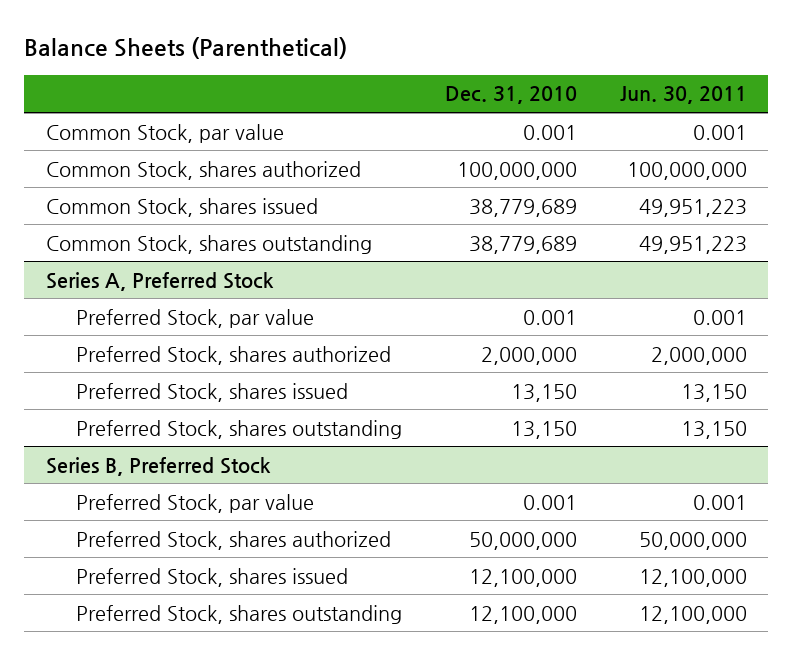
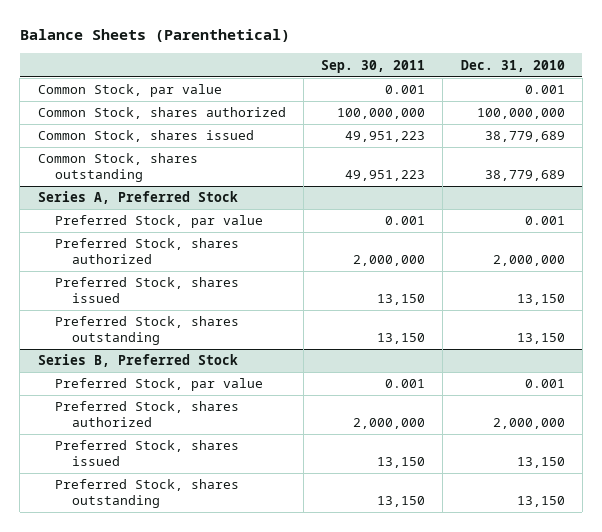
[619,86,747,105] Jun. 30, 2011 -> none
none -> [321,59,426,73] Sep. 30, 2011
[468,531,577,550] 50,000,000 -> [492,418,565,430] 2,000,000
[468,568,577,587] 12,100,000 -> [516,457,565,469] 13,150
[468,605,577,624] 12,100,000 -> [516,496,565,508] 13,150

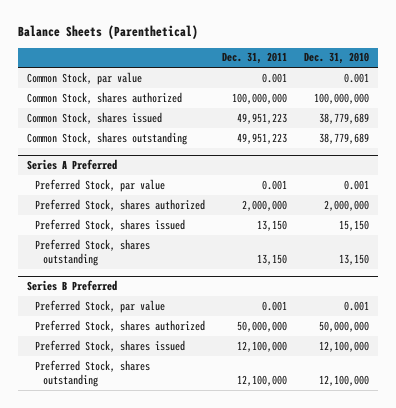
[321,59,426,73] Sep. 30, 2011 -> none
none -> [222,52,288,65] Dec. 31, 2011
[37,191,238,205] Series A, Preferred Stock -> [26,159,117,171] Series A Preferred
[516,294,565,306] 13,150 -> [339,219,370,231] 15,150
[37,354,238,368] Series B, Preferred Stock -> [26,280,117,292] Series B Preferred
[492,418,565,430] 2,000,000 -> [319,320,370,332] 50,000,000
[516,457,565,469] 13,150 -> [319,340,370,352] 12,100,000
[516,496,565,508] 13,150 -> [319,375,370,387] 12,100,000

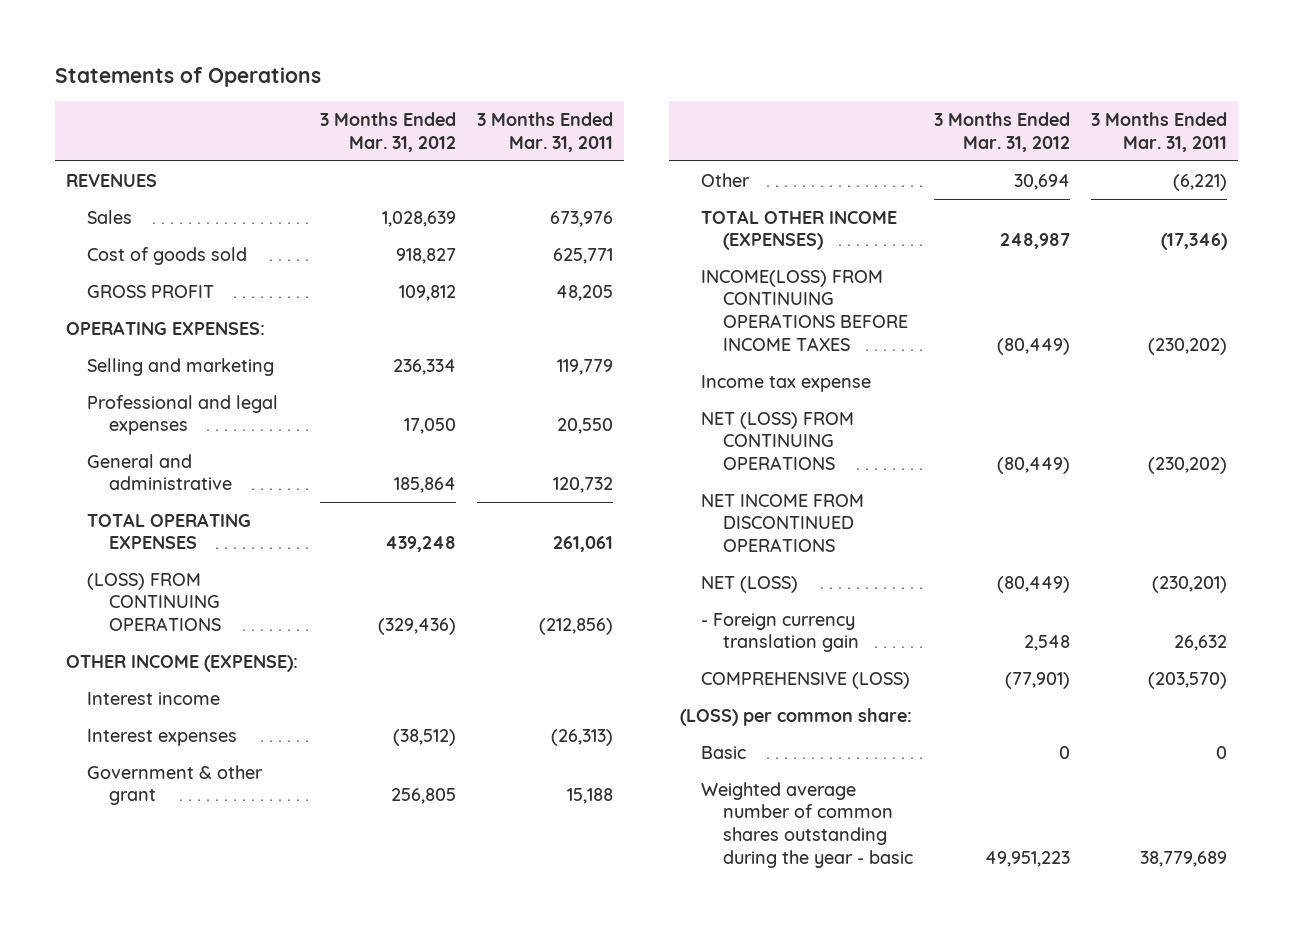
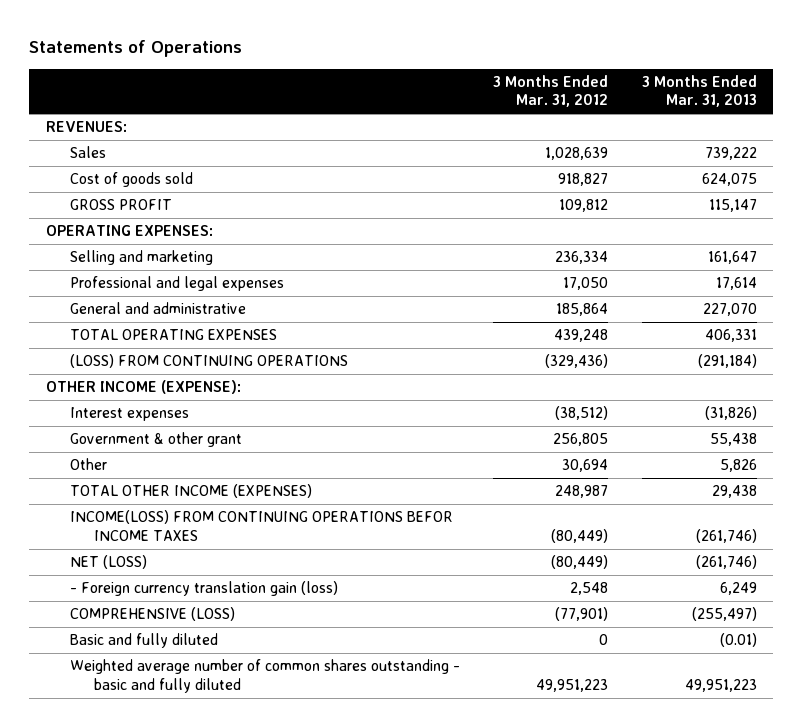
[477,112,614,152] 3 Months Ended Mar. 31, 2011 -> none
none -> [641,75,757,108] 3 Months Ended Mar. 31, 2013
[65,173,157,187] REVENUES -> [45,121,127,133] REVENUES:
[87,691,221,705] Interest income -> none
[701,374,872,392] Income tax expense -> none
[701,411,855,470] NET (LOSS) FROM CONTINUING OPERATIONS -> none
[701,493,865,552] NET INCOME FROM DISCONTINUED OPERATIONS -> none
[701,269,908,351] INCOME(LOSS) FROM CONTINUING OPERATIONS BEFORE INCOME TAXES -> [69,510,453,541] INCOME(LOSS) FROM CONTINUING OPERATIONS BEFOR INCOME TAXES
[701,612,859,653] - Foreign currency translation gain -> [69,581,338,597] - Foreign currency translation gain (loss)
[679,707,912,726] (LOSS) per common share: -> none
[701,745,747,759] Basic -> none
none -> [69,633,218,649] Basic and fully diluted
[701,781,913,868] Weighted average number of common shares outstanding during the year - basic -> [69,659,460,693] Weighted average number of common shares outstanding - basic and fully diluted

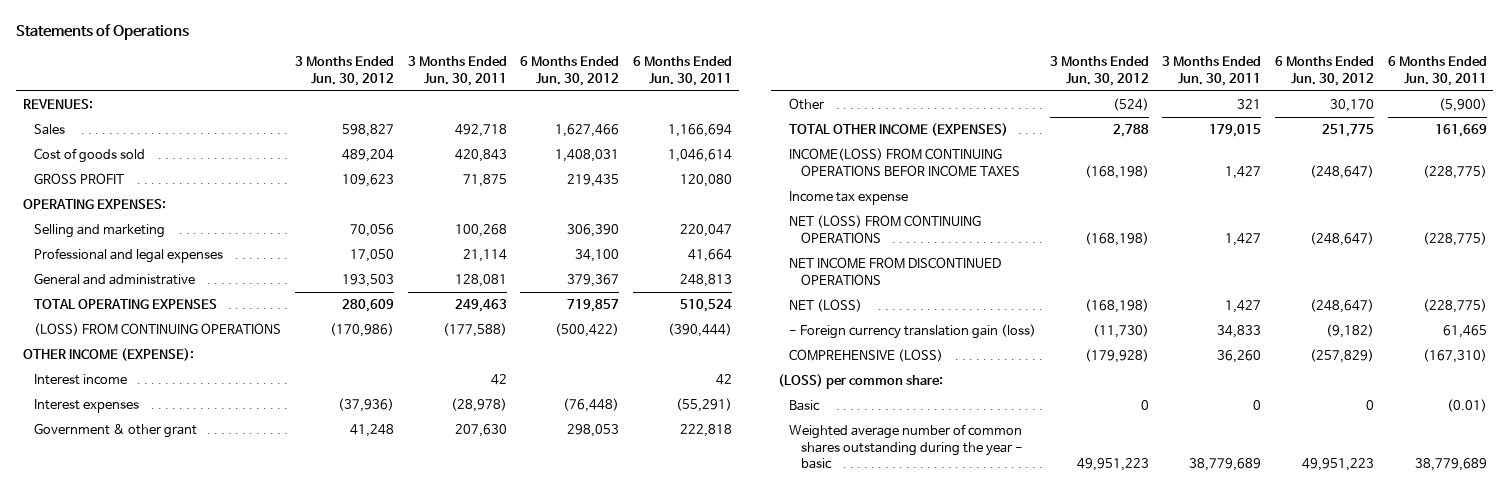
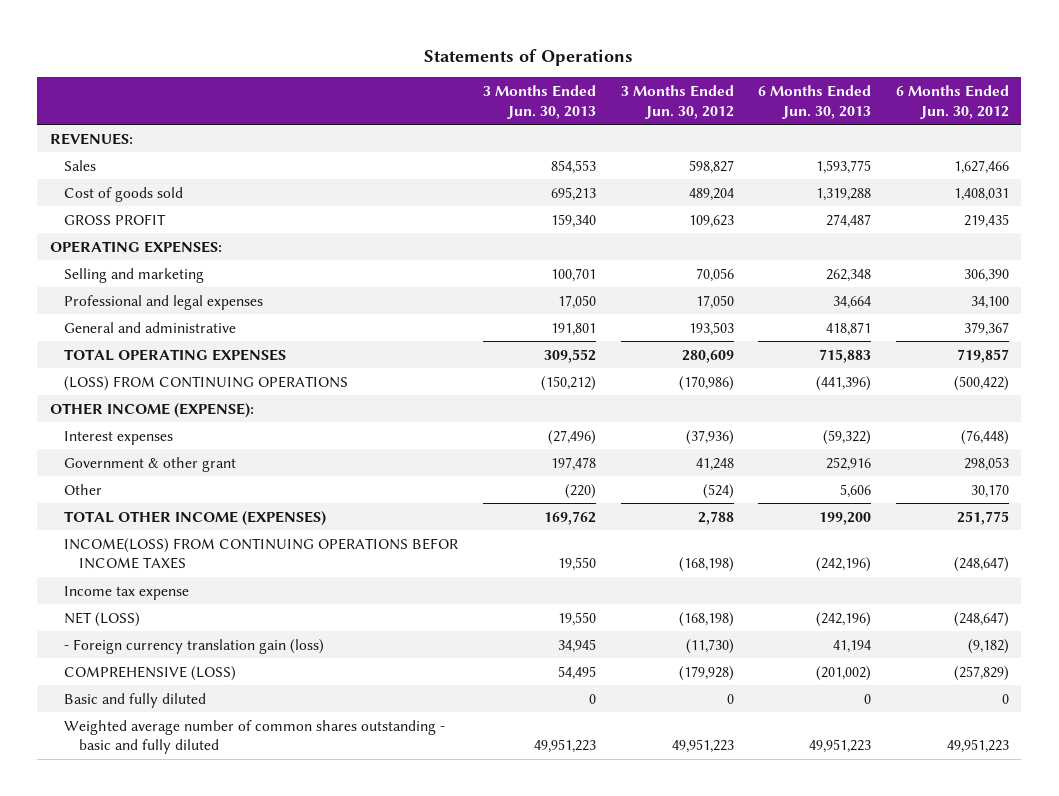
[407,56,507,86] 3 Months Ended Jun. 30, 2011 -> none
[632,56,732,86] 6 Months Ended Jun. 30, 2011 -> none
none -> [482,84,596,119] 3 Months Ended Jun. 30, 2013
none -> [758,84,872,119] 6 Months Ended Jun. 30, 2013
[34,374,128,386] Interest income -> none
[789,215,982,243] NET (LOSS) FROM CONTINUING OPERATIONS -> none
[789,257,1002,285] NET INCOME FROM DISCONTINUED OPERATIONS -> none
[777,374,943,390] (LOSS) per common share: -> none
[789,400,821,412] Basic -> none
none -> [64,692,207,708] Basic and fully diluted
[789,424,1023,469] Weighted average number of common shares outstanding during the year - basic -> [64,719,446,755] Weighted average number of common shares outstanding - basic and fully diluted

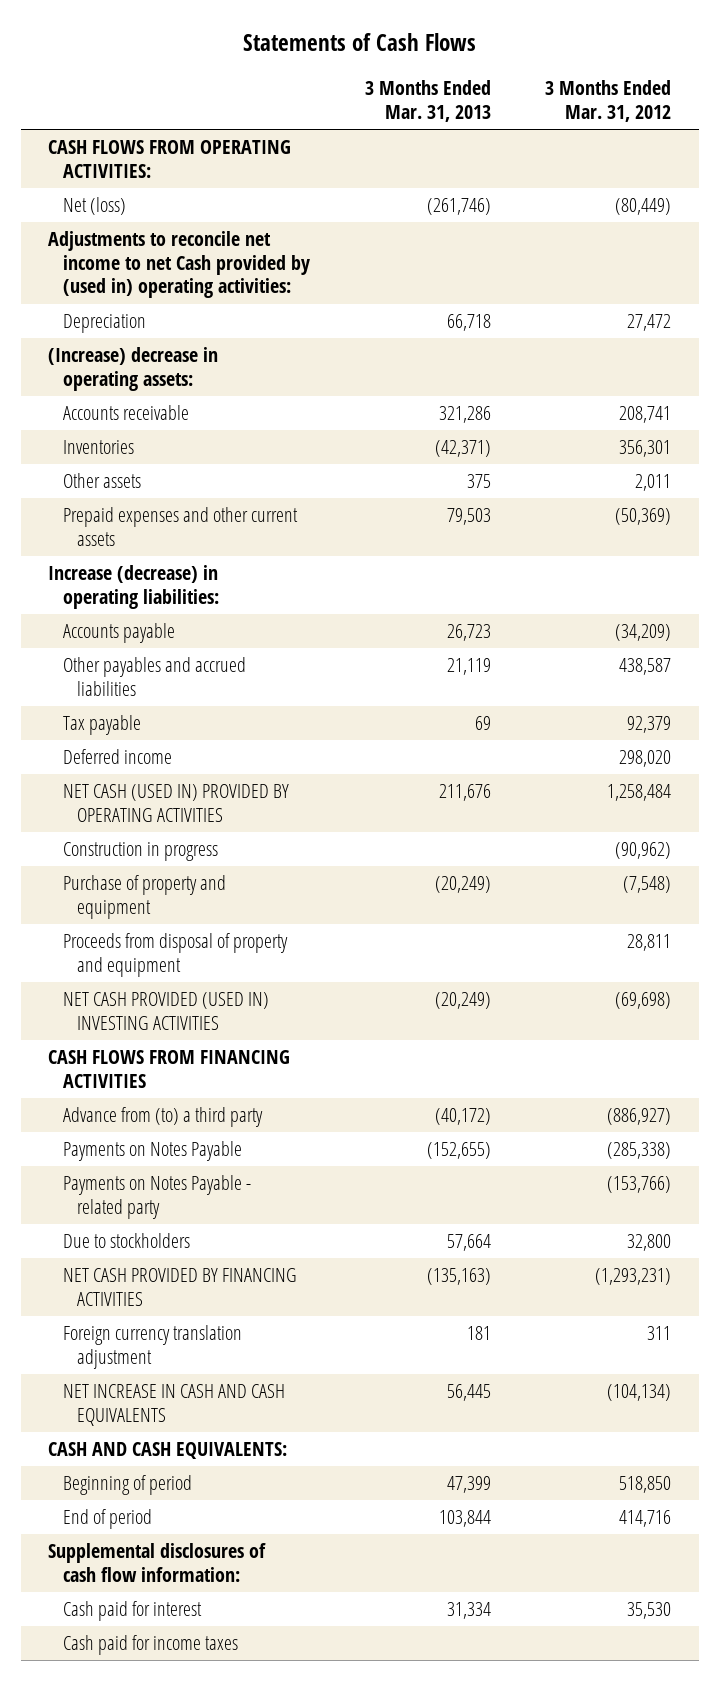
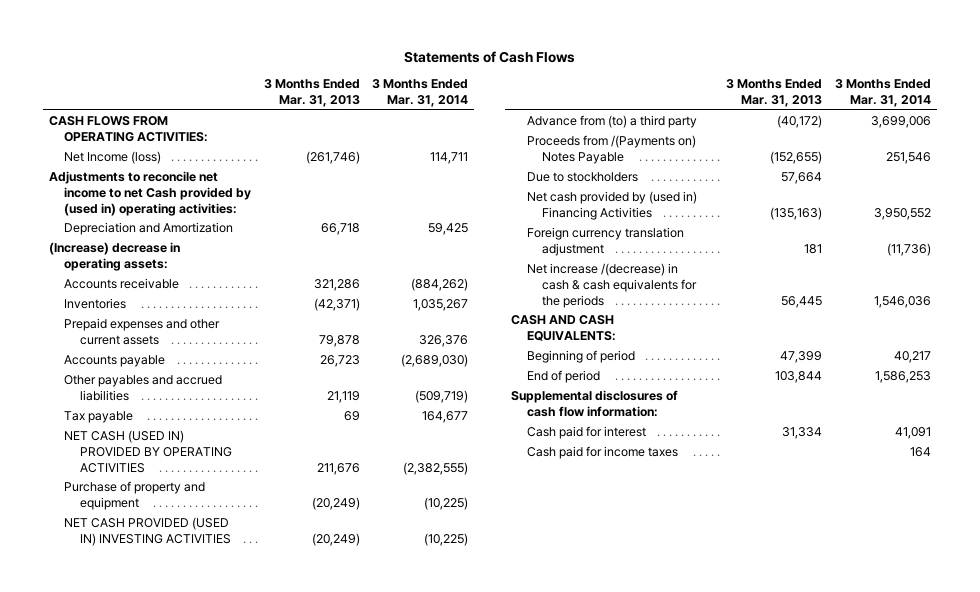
[545,80,672,122] 3 Months Ended Mar. 31, 2012 -> none
none -> [372,79,469,108] 3 Months Ended Mar. 31, 2014
[62,197,126,216] Net (loss) -> [64,151,162,165] Net Income (loss)
[62,314,146,334] Depreciation -> [64,222,234,236] Depreciation and Amortization
[62,473,141,489] Other assets -> none
[48,565,219,609] Increase (decrease) in operating liabilities: -> none
[446,508,491,526] 79,503 -> [318,335,360,348] 79,878
[62,749,172,765] Deferred income -> none
[62,842,218,862] Construction in progress -> none
[62,933,288,977] Proceeds from disposal of property and equipment -> none
[48,1050,291,1088] CASH FLOWS FROM FINANCING ACTIVITIES -> none
[62,1175,251,1219] Payments on Notes Payable - related party -> none
[62,1141,242,1162] Payments on Notes Payable -> [526,135,696,165] Proceeds from /(Payments on) Notes Payable
[62,1268,297,1306] NET CASH PROVIDED BY FINANCING ACTIVITIES -> [526,191,697,221] Net cash provided by (used in) Financing Activities
[62,1384,285,1426] NET INCREASE IN CASH AND CASH EQUIVALENTS -> [526,263,698,308] Net increase /(decrease) in cash & cash equivalents for the periods

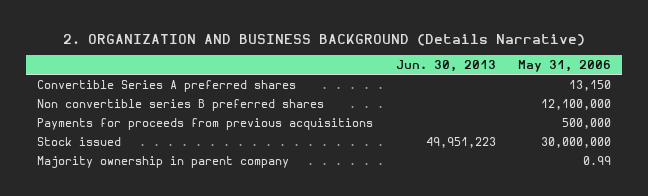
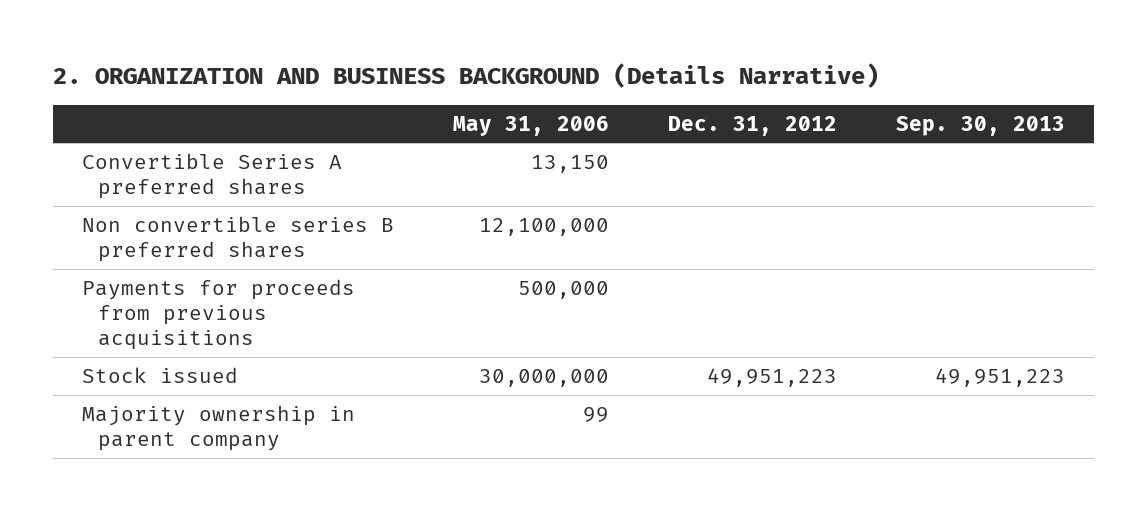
[395,59,496,72] Jun. 30, 2013 -> none
none -> [667,115,837,136] Dec. 31, 2012
none -> [895,115,1065,136] Sep. 30, 2013
[582,155,611,165] 0.99 -> [582,406,609,422] 99

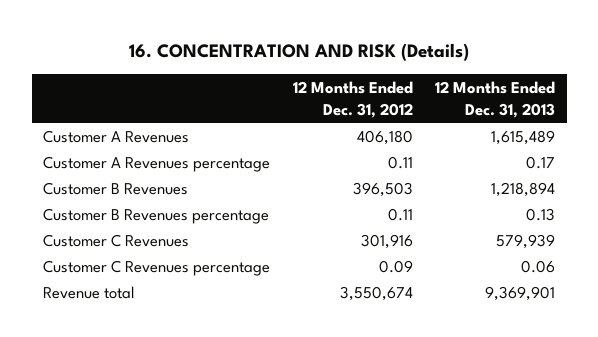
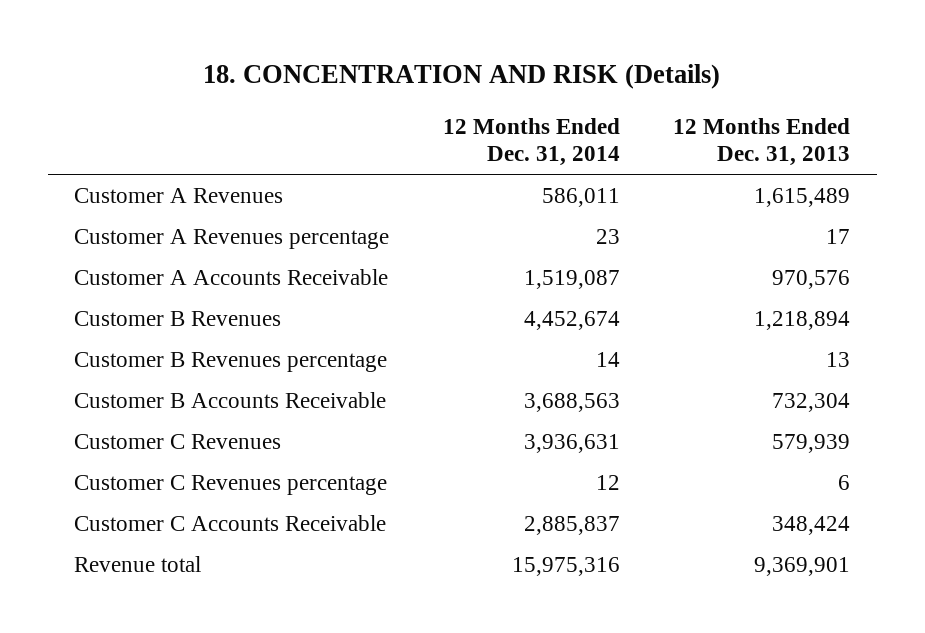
[129,43,470,62] 16. CONCENTRATION AND RISK (Details) -> [203,64,721,90] 18. CONCENTRATION AND RISK (Details)
[292,80,413,118] 12 Months Ended Dec. 31, 2012 -> none
none -> [442,118,620,166] 12 Months Ended Dec. 31, 2014
[526,155,556,169] 0.17 -> [826,229,851,245] 17
none -> [74,269,389,286] Customer A Accounts Receivable
[526,207,556,221] 0.13 -> [826,352,851,368] 13
none -> [74,392,387,409] Customer B Accounts Receivable
[521,259,556,273] 0.06 -> [838,475,851,491] 6
none -> [74,515,387,532] Customer C Accounts Receivable

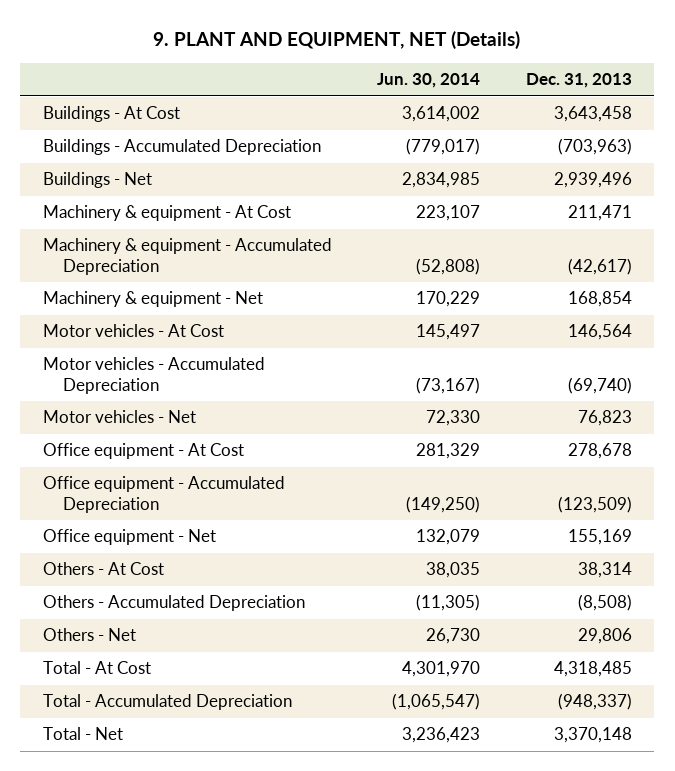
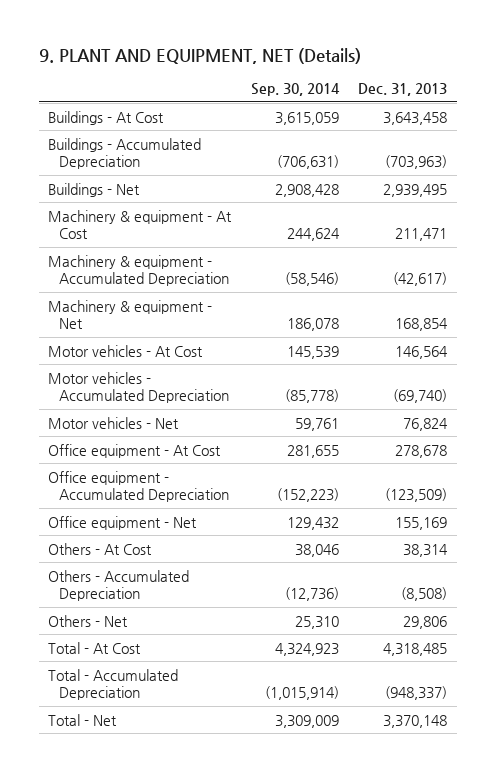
[377,73,481,89] Jun. 30, 2014 -> none
none -> [250,83,340,97] Sep. 30, 2014
[553,172,632,189] 2,939,496 -> [383,183,448,197] 2,939,495
[577,410,632,427] 76,823 -> [403,417,449,431] 76,824

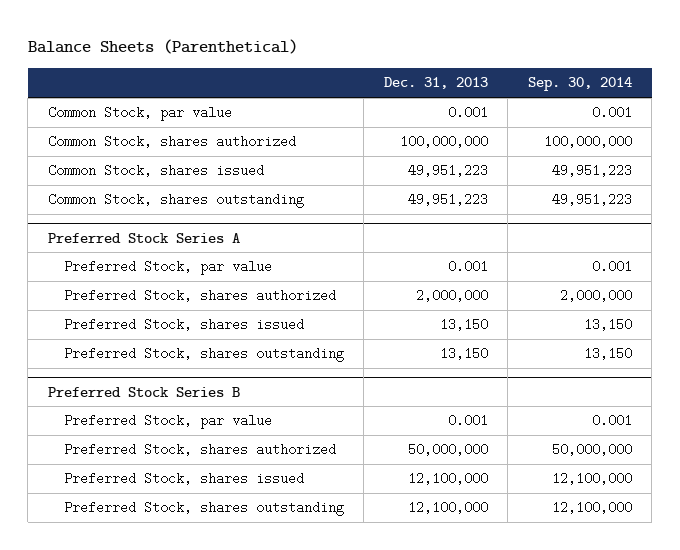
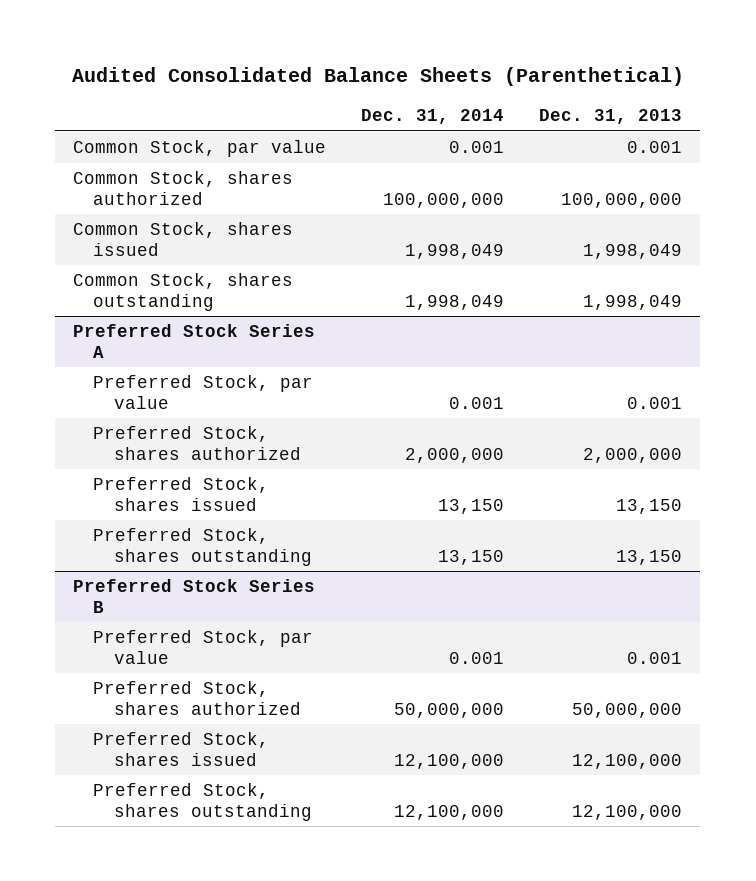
[27,39,298,55] Balance Sheets (Parenthetical) -> [71,67,684,87] Audited Consolidated Balance Sheets (Parenthetical)
[527,77,632,92] Sep. 30, 2014 -> none
none -> [361,108,505,124] Dec. 31, 2014
[407,164,488,178] 49,951,223 -> [583,243,683,259] 1,998,049
[407,193,488,207] 49,951,223 -> [583,294,683,310] 1,998,049

